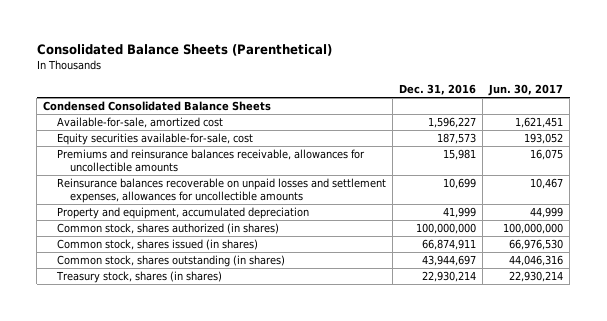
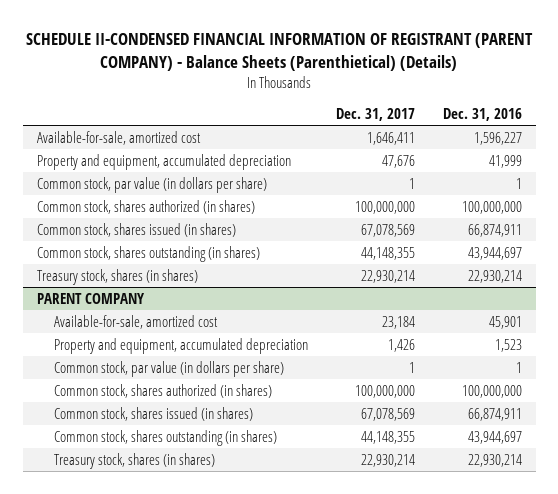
[36,44,332,57] Consolidated Balance Sheets (Parenthetical) -> [26,33,534,72] SCHEDULE II-CONDENSED FINANCIAL INFORMATION OF REGISTRANT (PARENT COMPANY) - Balance Sheets (Parenthietical) (Details)
[488,84,564,97] Jun. 30, 2017 -> none
none -> [335,107,415,121] Dec. 31, 2017
[43,101,272,112] Condensed Consolidated Balance Sheets -> none
[56,133,253,146] Equity securities available-for-sale, cost -> none
[56,149,365,173] Premiums and reinsurance balances receivable, allowances for uncollectible amounts -> none
[56,178,386,204] Reinsurance balances recoverable on unpaid losses and settlement expenses, allowances for uncollectible amounts -> none
none -> [36,176,267,193] Common stock, par value (in dollars per share)
none -> [36,292,145,304] PARENT COMPANY
none -> [54,314,219,329] Available-for-sale, amortized cost
none -> [54,337,309,354] Property and equipment, accumulated depreciation
none -> [54,360,285,377] Common stock, par value (in dollars per share)
none -> [54,383,273,398] Common stock, shares authorized (in shares)
none -> [54,406,254,421] Common stock, shares issued (in shares)
none -> [54,429,278,446] Common stock, shares outstanding (in shares)
none -> [54,452,216,469] Treasury stock, shares (in shares)

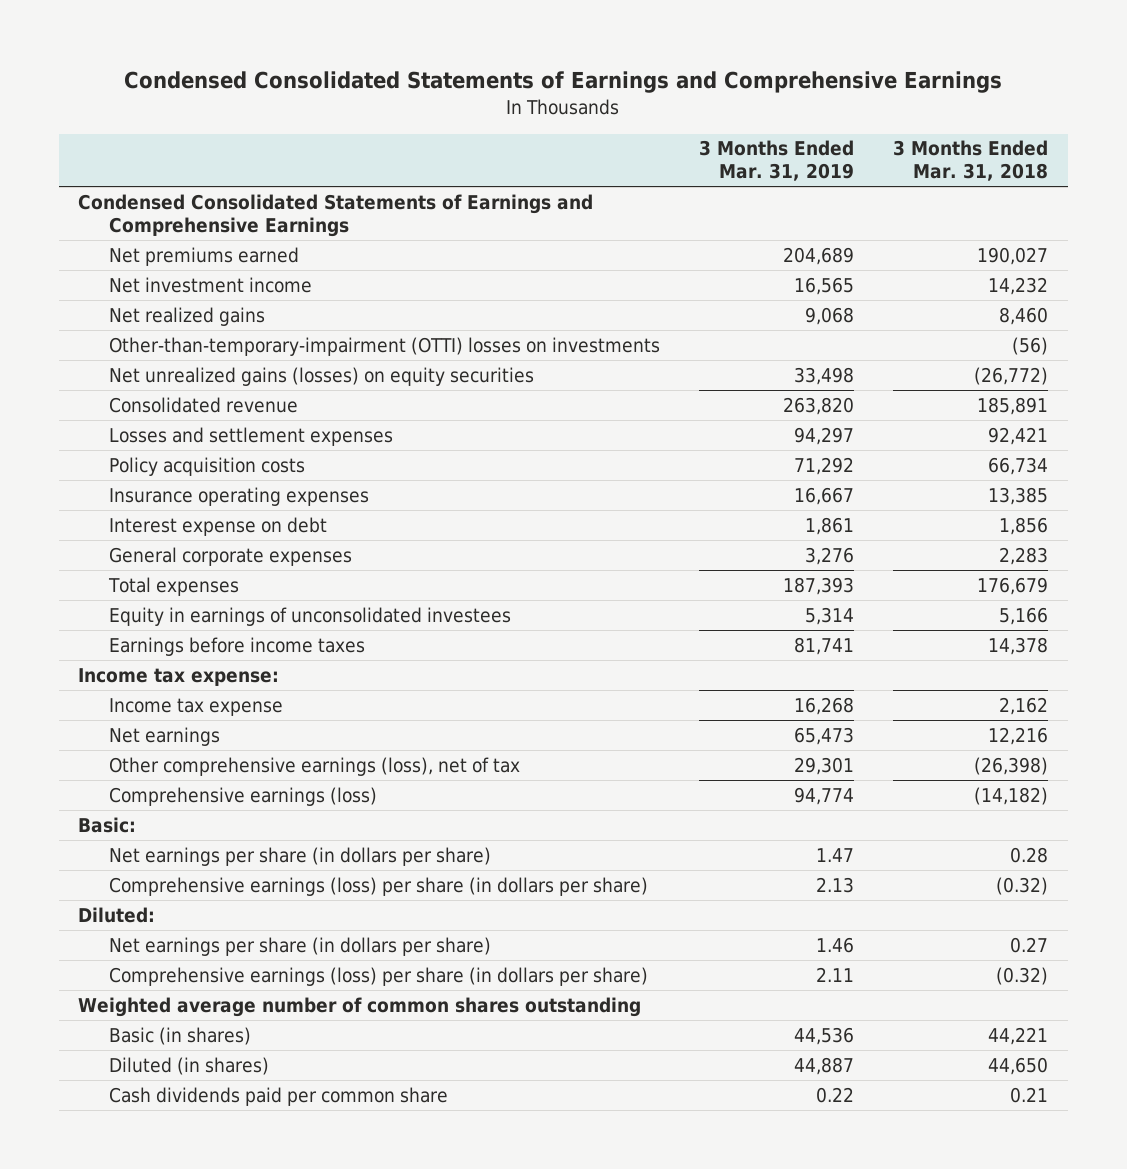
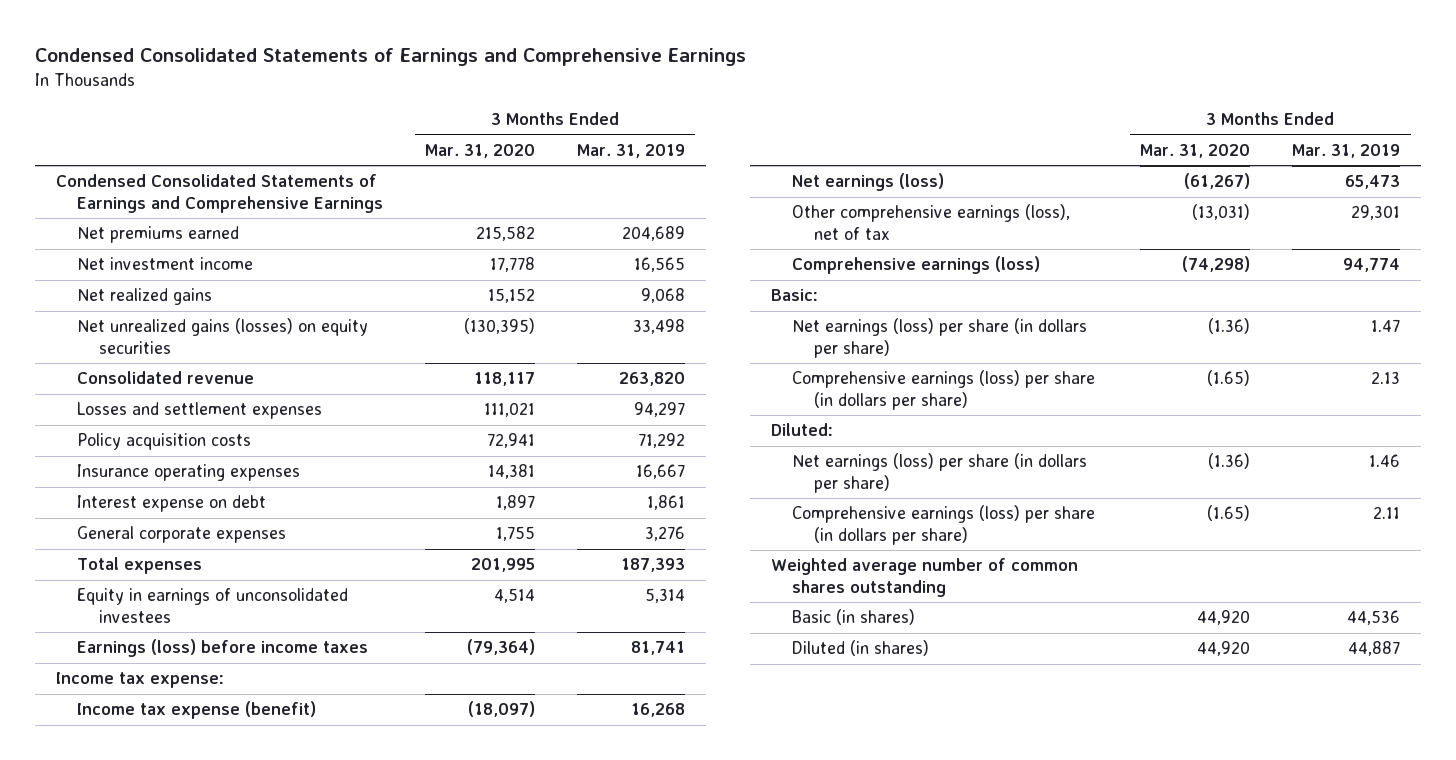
[893,140,1049,182] 3 Months Ended Mar. 31, 2018 -> none
none -> [425,143,536,158] Mar. 31, 2020
[108,336,660,356] Other-than-temporary-impairment (OTTI) losses on investments -> none
[108,636,365,656] Earnings before income taxes -> [77,639,369,658] Earnings (loss) before income taxes
[108,697,283,716] Income tax expense -> [77,701,317,720] Income tax expense (benefit)
[108,726,220,746] Net earnings -> [792,173,945,192] Net earnings (loss)
[108,846,491,866] Net earnings per share (in dollars per share) -> [792,318,1088,358] Net earnings (loss) per share (in dollars per share)
[108,936,491,956] Net earnings per share (in dollars per share) -> [792,453,1088,493] Net earnings (loss) per share (in dollars per share)
[108,1086,448,1106] Cash dividends paid per common share -> none

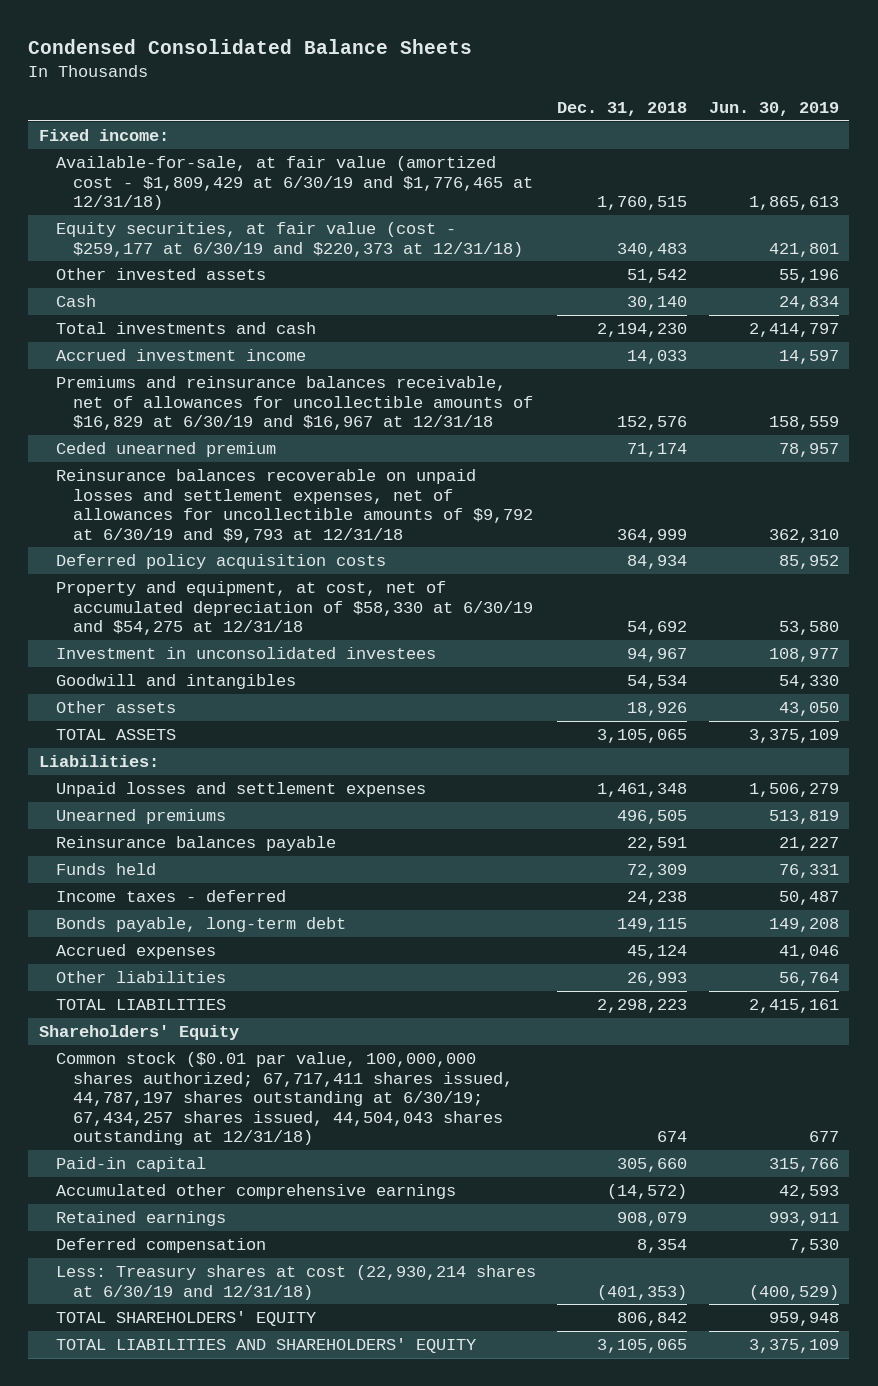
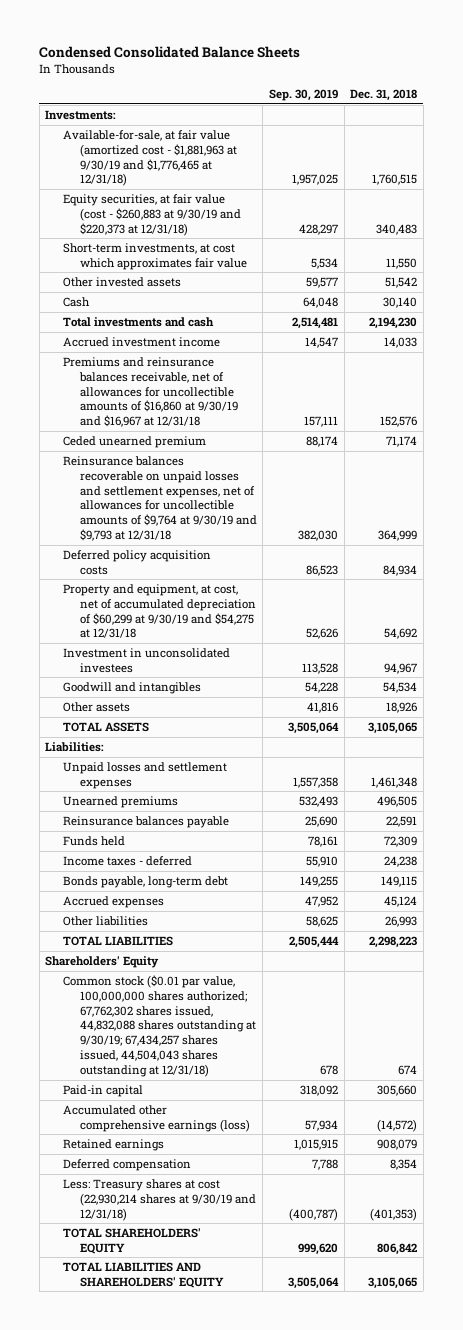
[708,101,839,116] Jun. 30, 2019 -> none
none -> [269,89,339,102] Sep. 30, 2019
[38,129,169,142] Fixed income: -> none
none -> [45,109,117,120] Investments:
[55,156,533,211] Available-for-sale, at fair value (amortized cost - $1,809,429 at 6/30/19 and $1,776,465 at 12/31/18) -> [62,129,237,187] Available-for-sale, at fair value (amortized cost - $1,881,963 at 9/30/19 and $1,776,465 at 12/31/18)
[55,222,523,257] Equity securities, at fair value (cost - $259,177 at 6/30/19 and $220,373 at 12/31/18) -> [62,193,241,236] Equity securities, at fair value (cost - $260,883 at 9/30/19 and $220,373 at 12/31/18)
none -> [62,242,247,270] Short-term investments, at cost which approximates fair value
[55,376,533,431] Premiums and reinsurance balances receivable, net of allowances for uncollectible amounts of $16,829 at 6/30/19 and $16,967 at 12/31/18 -> [62,356,238,428] Premiums and reinsurance balances receivable, net of allowances for uncollectible amounts of $16,860 at 9/30/19 and $16,967 at 12/31/18
[55,469,533,543] Reinsurance balances recoverable on unpaid losses and settlement expenses, net of allowances for uncollectible amounts of $9,792 at 6/30/19 and $9,793 at 12/31/18 -> [62,455,257,542] Reinsurance balances recoverable on unpaid losses and settlement expenses, net of allowances for uncollectible amounts of $9,764 at 9/30/19 and $9,793 at 12/31/18
[55,581,533,636] Property and equipment, at cost, net of accumulated depreciation of $58,330 at 6/30/19 and $54,275 at 12/31/18 -> [62,583,256,639] Property and equipment, at cost, net of accumulated depreciation of $60,299 at 9/30/19 and $54,275 at 12/31/18
[55,1052,513,1146] Common stock ($0.01 par value, 100,000,000 shares authorized; 67,717,411 shares issued, 44,787,197 shares outstanding at 6/30/19; 67,434,257 shares issued, 44,504,043 shares outstanding at 12/31/18) -> [62,974,256,1078] Common stock ($0.01 par value, 100,000,000 shares authorized; 67,762,302 shares issued, 44,832,088 shares outstanding at 9/30/19; 67,434,257 shares issued, 44,504,043 shares outstanding at 12/31/18)
[55,1184,456,1200] Accumulated other comprehensive earnings -> [62,1104,250,1132] Accumulated other comprehensive earnings (loss)
[55,1265,536,1300] Less: Treasury shares at cost (22,930,214 shares at 6/30/19 and 12/31/18) -> [62,1178,256,1221] Less: Treasury shares at cost (22,930,214 shares at 9/30/19 and 12/31/18)

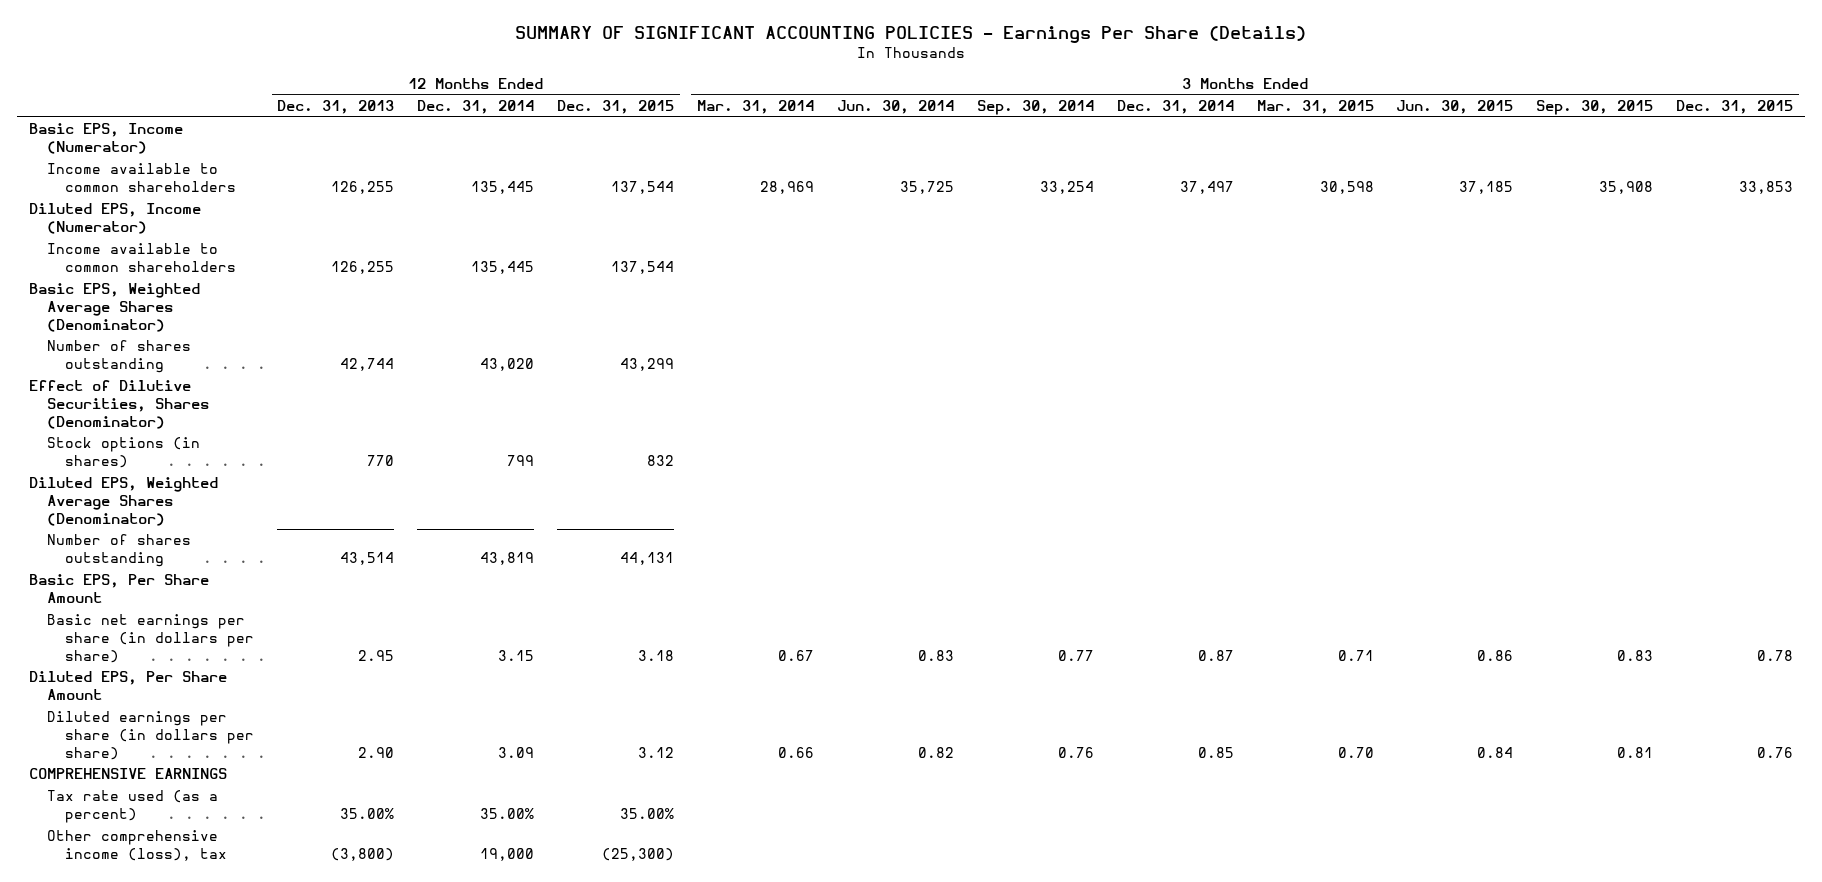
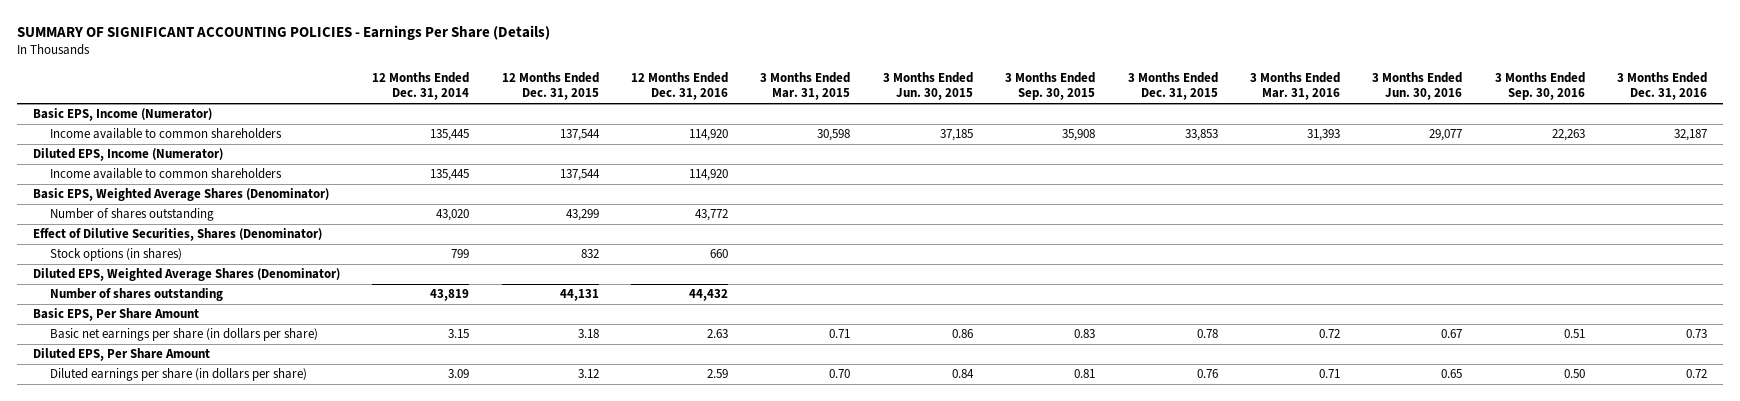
[277,100,395,115] Dec. 31, 2013 -> none
[696,100,814,115] Mar. 31, 2014 -> none
[836,100,954,115] Jun. 30, 2014 -> none
[976,100,1094,116] Sep. 30, 2014 -> none
[1116,100,1234,115] Dec. 31, 2014 -> none
none -> [631,71,729,101] 12 Months Ended Dec. 31, 2016
none -> [1249,71,1340,101] 3 Months Ended Mar. 31, 2016
none -> [1372,71,1463,101] 3 Months Ended Jun. 30, 2016
none -> [1494,71,1585,101] 3 Months Ended Sep. 30, 2016
none -> [1616,71,1707,101] 3 Months Ended Dec. 31, 2016
[28,768,227,780] COMPREHENSIVE EARNINGS -> none
[46,790,218,824] Tax rate used (as a percent) -> none
[46,830,228,862] Other comprehensive income (loss), tax -> none

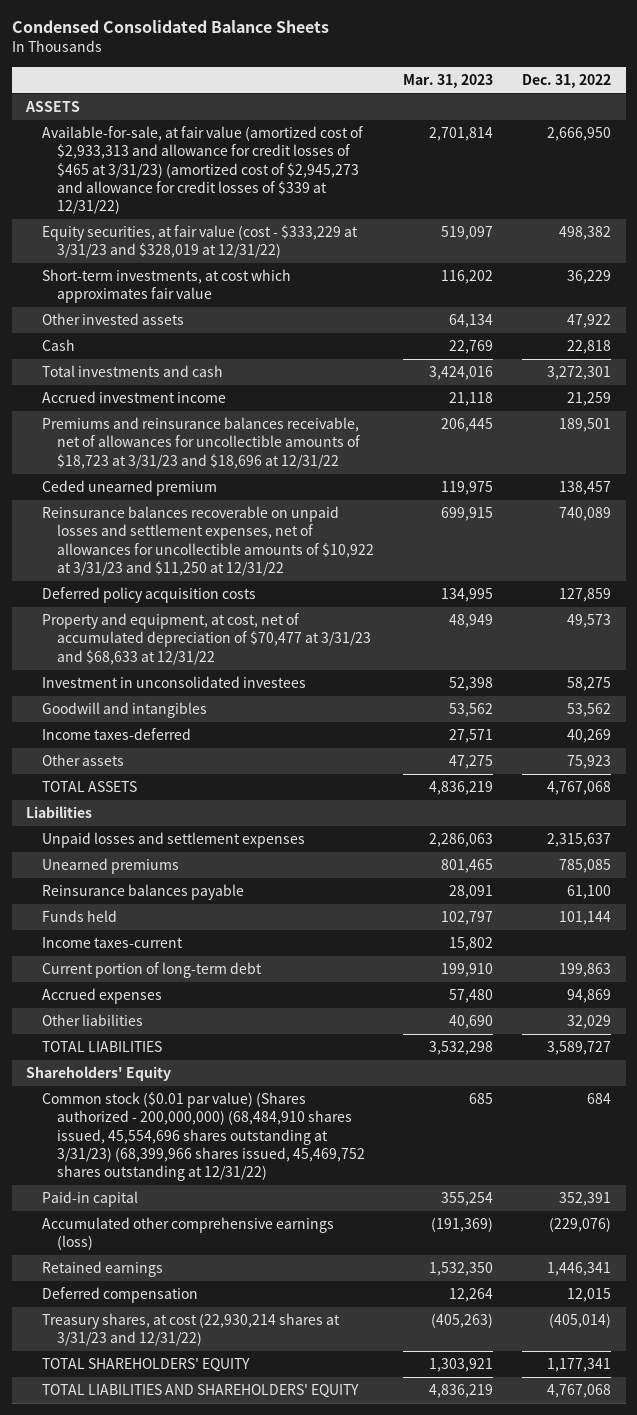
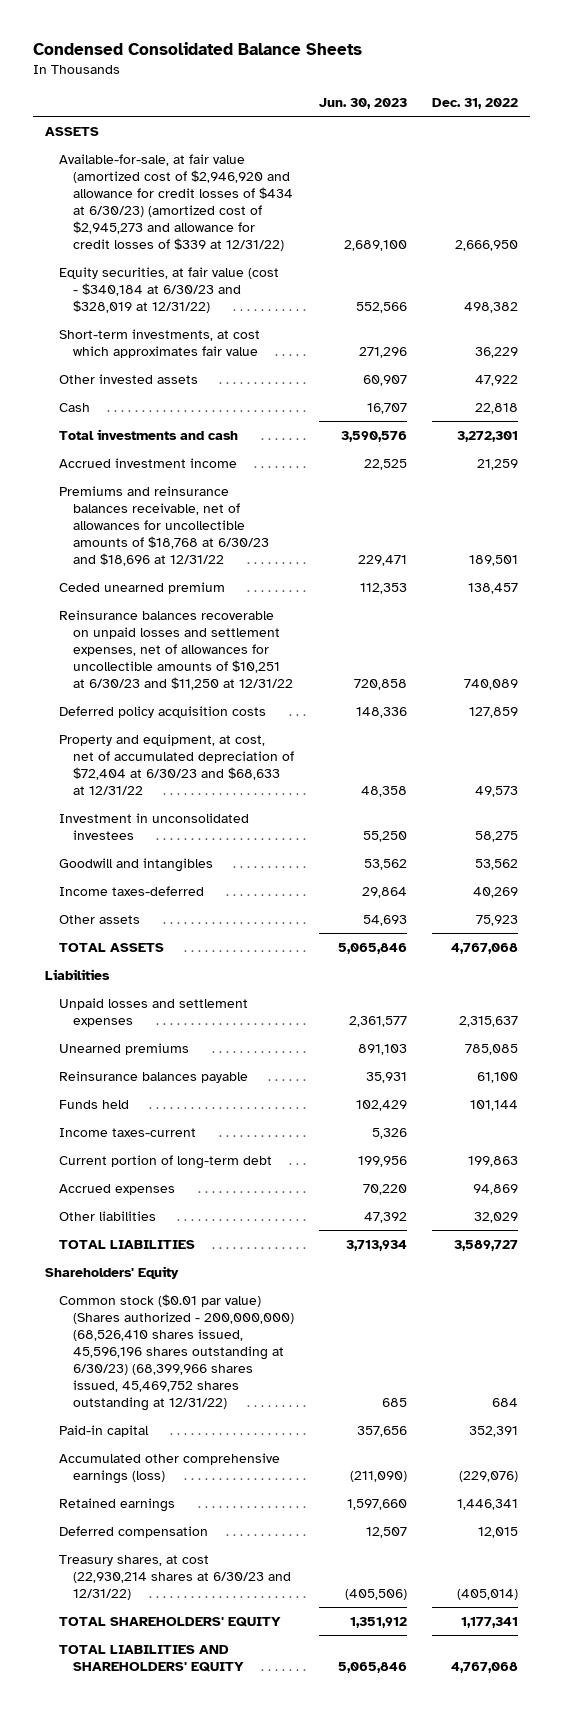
[403,73,494,88] Mar. 31, 2023 -> none
none -> [318,97,407,109] Jun. 30, 2023
[41,126,363,214] Available-for-sale, at fair value (amortized cost of $2,933,313 and allowance for credit losses of $465 at 3/31/23) (amortized cost of $2,945,273 and allowance for credit losses of $339 at 12/31/22) -> [58,153,293,251] Available-for-sale, at fair value (amortized cost of $2,946,920 and allowance for credit losses of $434 at 6/30/23) (amortized cost of $2,945,273 and allowance for credit losses of $339 at 12/31/22)
[41,225,358,259] Equity securities, at fair value (cost - $333,229 at 3/31/23 and $328,019 at 12/31/22) -> [58,266,279,313] Equity securities, at fair value (cost - $340,184 at 6/30/23 and $328,019 at 12/31/22)
[41,417,361,469] Premiums and reinsurance balances receivable, net of allowances for uncollectible amounts of $18,723 at 3/31/23 and $18,696 at 12/31/22 -> [58,485,269,566] Premiums and reinsurance balances receivable, net of allowances for uncollectible amounts of $18,768 at 6/30/23 and $18,696 at 12/31/22
[41,506,375,576] Reinsurance balances recoverable on unpaid losses and settlement expenses, net of allowances for uncollectible amounts of $10,922 at 3/31/23 and $11,250 at 12/31/22 -> [58,609,293,690] Reinsurance balances recoverable on unpaid losses and settlement expenses, net of allowances for uncollectible amounts of $10,251 at 6/30/23 and $11,250 at 12/31/22
[41,613,372,665] Property and equipment, at cost, net of accumulated depreciation of $70,477 at 3/31/23 and $68,633 at 12/31/22 -> [58,733,294,795] Property and equipment, at cost, net of accumulated depreciation of $72,404 at 6/30/23 and $68,633 at 12/31/22
[41,1092,366,1181] Common stock ($0.01 par value) (Shares authorized - 200,000,000) (68,484,910 shares issued, 45,554,696 shares outstanding at 3/31/23) (68,399,966 shares issued, 45,469,752 shares outstanding at 12/31/22) -> [58,1293,294,1411] Common stock ($0.01 par value) (Shares authorized - 200,000,000) (68,526,410 shares issued, 45,596,196 shares outstanding at 6/30/23) (68,399,966 shares issued, 45,469,752 shares outstanding at 12/31/22)
[41,1313,340,1347] Treasury shares, at cost (22,930,214 shares at 3/31/23 and 12/31/22) -> [58,1554,291,1600] Treasury shares, at cost (22,930,214 shares at 6/30/23 and 12/31/22)

